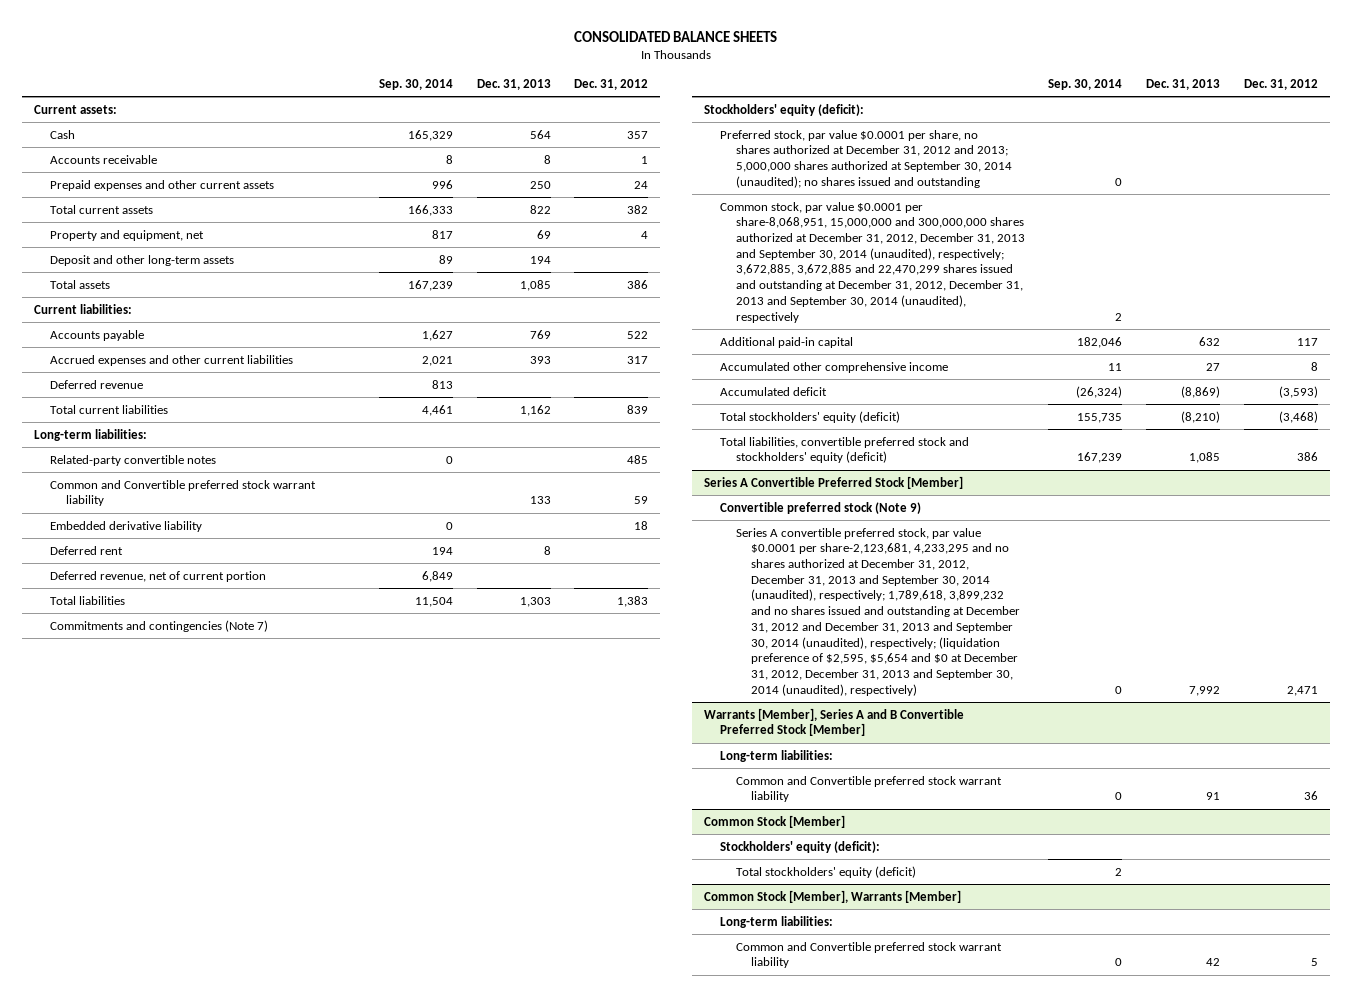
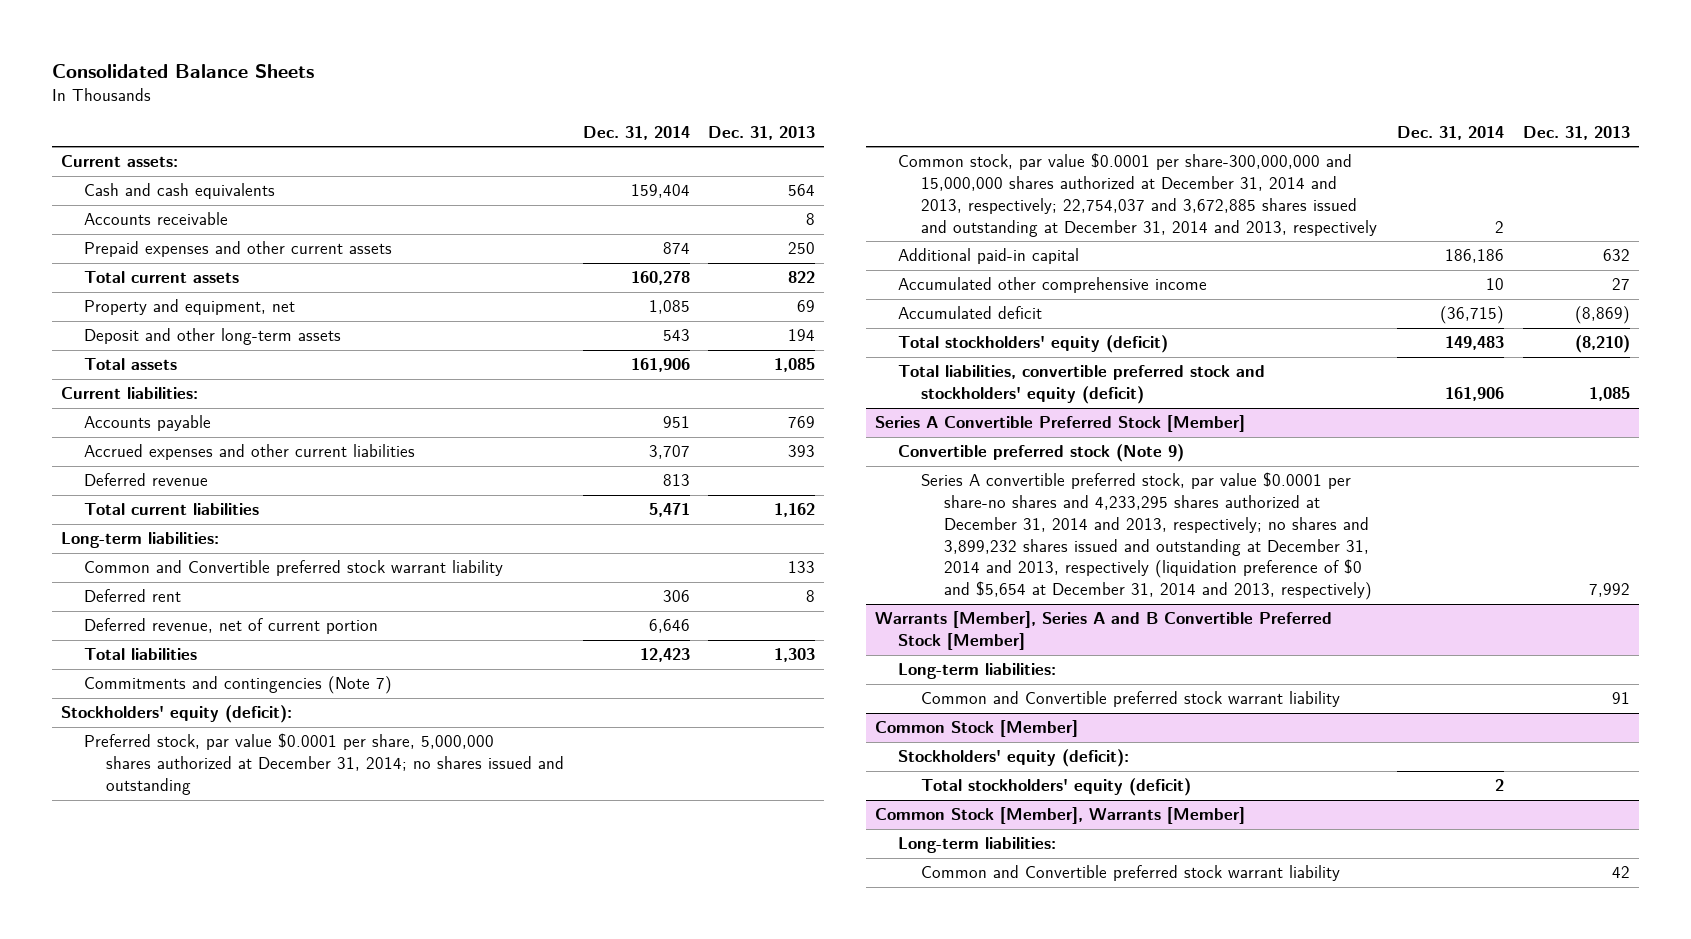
[574,30,778,42] CONSOLIDATED BALANCE SHEETS -> [51,63,314,78] Consolidated Balance Sheets
[378,78,453,90] Sep. 30, 2014 -> none
[574,78,649,90] Dec. 31, 2012 -> none
none -> [582,125,690,140] Dec. 31, 2014
[50,129,76,139] Cash -> [83,183,275,200] Cash and cash equivalents
[50,454,217,466] Related-party convertible notes -> none
[50,520,203,532] Embedded derivative liability -> none
[719,129,1012,188] Preferred stock, par value $0.0001 per share, no shares authorized at December 31, 2012 and 2013; 5,000,000 shares authorized at September 30, 2014 (unaudited); no shares issued and outstanding -> [83,733,565,795] Preferred stock, par value $0.0001 per share, 5,000,000 shares authorized at December 31, 2014; no shares issued and outstanding
[719,201,1025,323] Common stock, par value $0.0001 per share-8,068,951, 15,000,000 and 300,000,000 shares authorized at December 31, 2012, December 31, 2013 and September 30, 2014 (unaudited), respectively; 3,672,885, 3,672,885 and 22,470,299 shares issued and outstanding at December 31, 2012, December 31, 2013 and September 30, 2014 (unaudited), respectively -> [898,153,1377,237] Common stock, par value $0.0001 per share-300,000,000 and 15,000,000 shares authorized at December 31, 2014 and 2013, respectively; 22,754,037 and 3,672,885 shares issued and outstanding at December 31, 2014 and 2013, respectively
[735,527,1021,696] Series A convertible preferred stock, par value $0.0001 per share-2,123,681, 4,233,295 and no shares authorized at December 31, 2012, December 31, 2013 and September 30, 2014 (unaudited), respectively; 1,789,618, 3,899,232 and no shares issued and outstanding at December 31, 2012 and December 31, 2013 and September 30, 2014 (unaudited), respectively; (liquidation preference of $2,595, $5,654 and $0 at December 31, 2012, December 31, 2013 and September 30, 2014 (unaudited), respectively) -> [920,472,1372,601] Series A convertible preferred stock, par value $0.0001 per share-no shares and 4,233,295 shares authorized at December 31, 2014 and 2013, respectively; no shares and 3,899,232 shares issued and outstanding at December 31, 2014 and 2013, respectively (liquidation preference of $0 and $5,654 at December 31, 2014 and 2013, respectively)

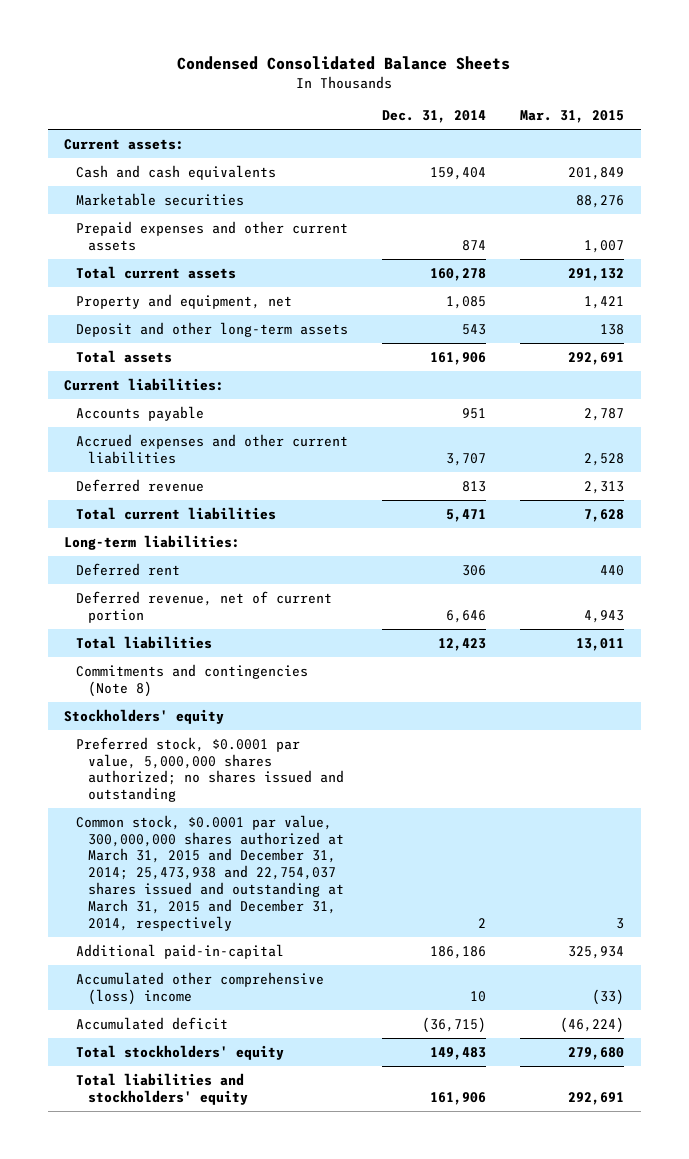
[51,63,314,78] Consolidated Balance Sheets -> [177,56,511,71] Condensed Consolidated Balance Sheets
[708,125,816,140] Dec. 31, 2013 -> none
none -> [520,110,625,124] Mar. 31, 2015
[83,212,228,226] Accounts receivable -> none
none -> [76,192,245,206] Marketable securities
[83,560,503,577] Common and Convertible preferred stock warrant liability -> none
[83,676,392,695] Commitments and contingencies (Note 7) -> [76,663,309,697] Commitments and contingencies (Note 8)
[61,705,293,724] Stockholders' equity (deficit): -> [64,708,225,724] Stockholders' equity
[83,733,565,795] Preferred stock, par value $0.0001 per share, 5,000,000 shares authorized at December 31, 2014; no shares issued and outstanding -> [76,736,345,803] Preferred stock, $0.0001 par value, 5,000,000 shares authorized; no shares issued and outstanding
[898,153,1377,237] Common stock, par value $0.0001 per share-300,000,000 and 15,000,000 shares authorized at December 31, 2014 and 2013, respectively; 22,754,037 and 3,672,885 shares issued and outstanding at December 31, 2014 and 2013, respectively -> [76,814,345,931] Common stock, $0.0001 par value, 300,000,000 shares authorized at March 31, 2015 and December 31, 2014; 25,473,938 and 22,754,037 shares issued and outstanding at March 31, 2015 and December 31, 2014, respectively
[898,248,1080,265] Additional paid-in capital -> [76,943,285,959] Additional paid-in-capital
[898,277,1208,294] Accumulated other comprehensive income -> [76,971,325,1005] Accumulated other comprehensive (loss) income
[875,415,1246,433] Series A Convertible Preferred Stock [Member] -> none
[898,444,1185,463] Convertible preferred stock (Note 9) -> none
[920,472,1372,601] Series A convertible preferred stock, par value $0.0001 per share-no shares and 4,233,295 shares authorized at December 31, 2014 and 2013, respectively; no shares and 3,899,232 shares issued and outstanding at December 31, 2014 and 2013, respectively (liquidation preference of $0 and $5,654 at December 31, 2014 and 2013, respectively) -> none
[875,611,1333,651] Warrants [Member], Series A and B Convertible Preferred Stock [Member] -> none
[898,663,1057,680] Long-term liabilities: -> none
[920,691,1340,708] Common and Convertible preferred stock warrant liability -> none
[875,720,1079,738] Common Stock [Member] -> none
[898,749,1130,768] Stockholders' equity (deficit): -> none
[920,778,1191,797] Total stockholders' equity (deficit) -> none
[875,807,1246,825] Common Stock [Member], Warrants [Member] -> none
[898,837,1057,854] Long-term liabilities: -> none
[920,865,1340,882] Common and Convertible preferred stock warrant liability -> none
[898,335,1169,354] Total stockholders' equity (deficit) -> [76,1044,285,1060] Total stockholders' equity
[898,365,1266,405] Total liabilities, convertible preferred stock and stockholders' equity (deficit) -> [76,1072,249,1105] Total liabilities and stockholders' equity

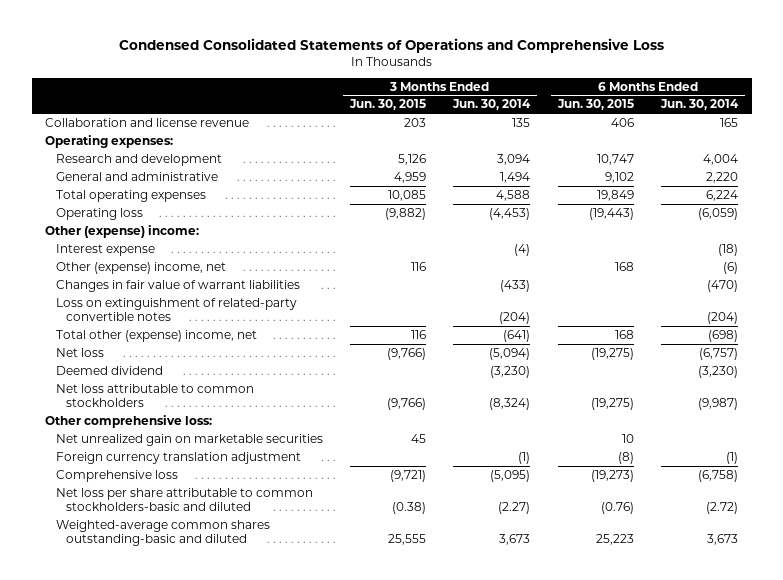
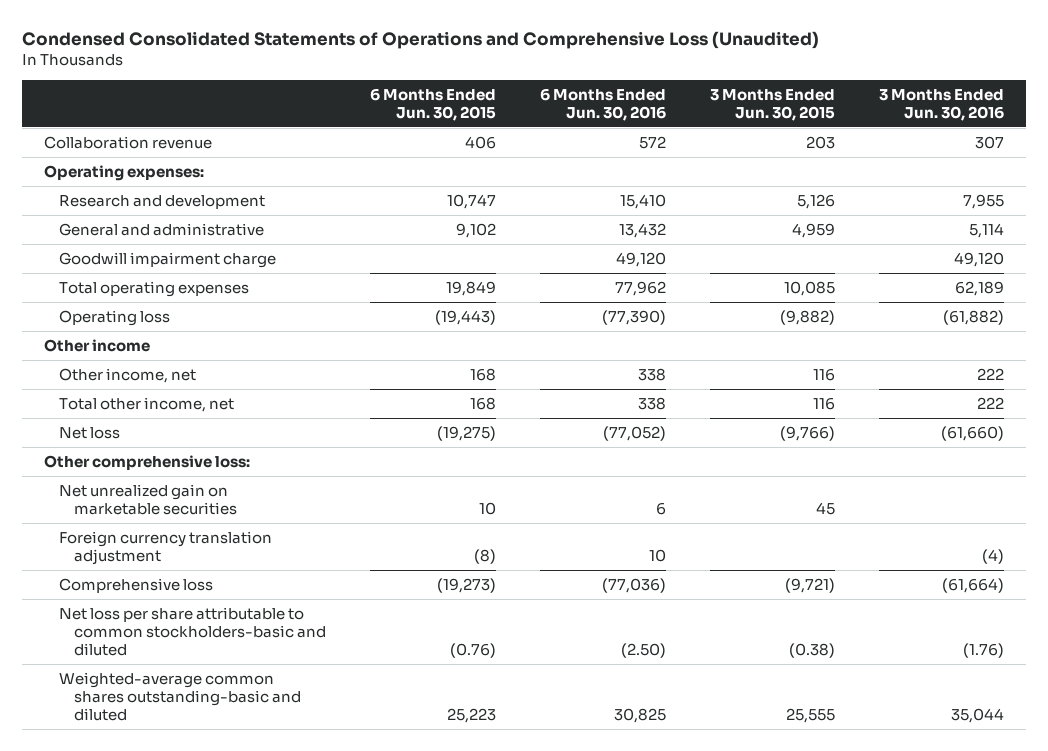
[118,37,664,53] Condensed Consolidated Statements of Operations and Comprehensive Loss -> [22,30,820,49] Condensed Consolidated Statements of Operations and Comprehensive Loss (Unaudited)
[452,99,532,111] Jun. 30, 2014 -> none
[659,99,739,111] Jun. 30, 2014 -> none
none -> [539,87,666,121] 6 Months Ended Jun. 30, 2016
none -> [879,88,1005,121] 3 Months Ended Jun. 30, 2016
[45,118,250,128] Collaboration and license revenue -> [44,135,213,149] Collaboration revenue
none -> [58,251,276,268] Goodwill impairment charge
[55,244,155,257] Interest expense -> none
[55,280,300,293] Changes in fair value of warrant liabilities -> none
[55,298,297,322] Loss on extinguishment of related-party convertible notes -> none
[45,225,200,239] Other (expense) income: -> [44,338,151,352] Other income
[55,262,226,275] Other (expense) income, net -> [58,367,196,383] Other income, net
[55,330,257,343] Total other (expense) income, net -> [58,396,234,412] Total other income, net
[55,366,163,376] Deemed dividend -> none
[55,384,254,408] Net loss attributable to common stockholders -> none

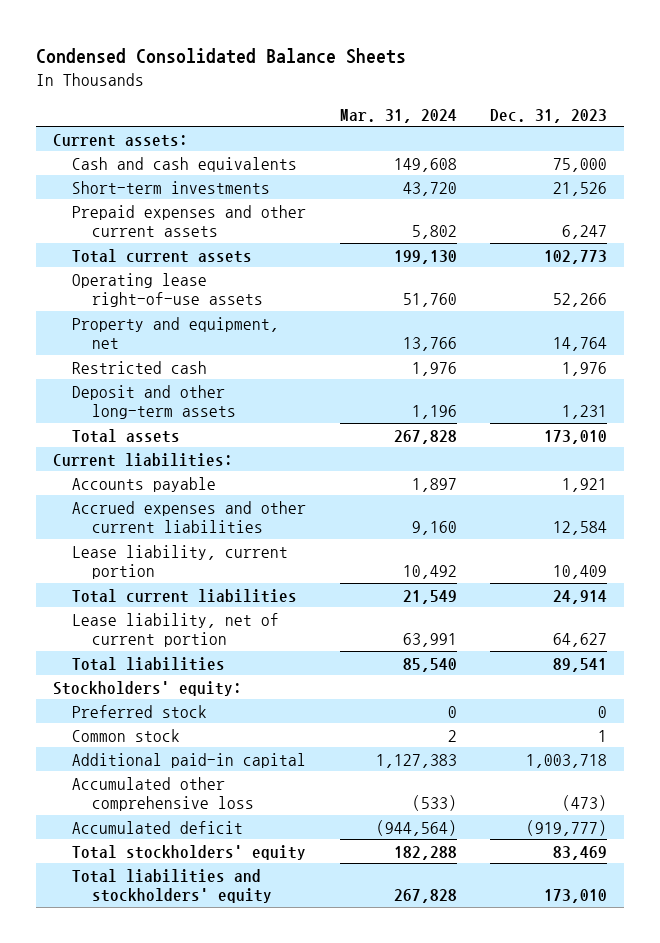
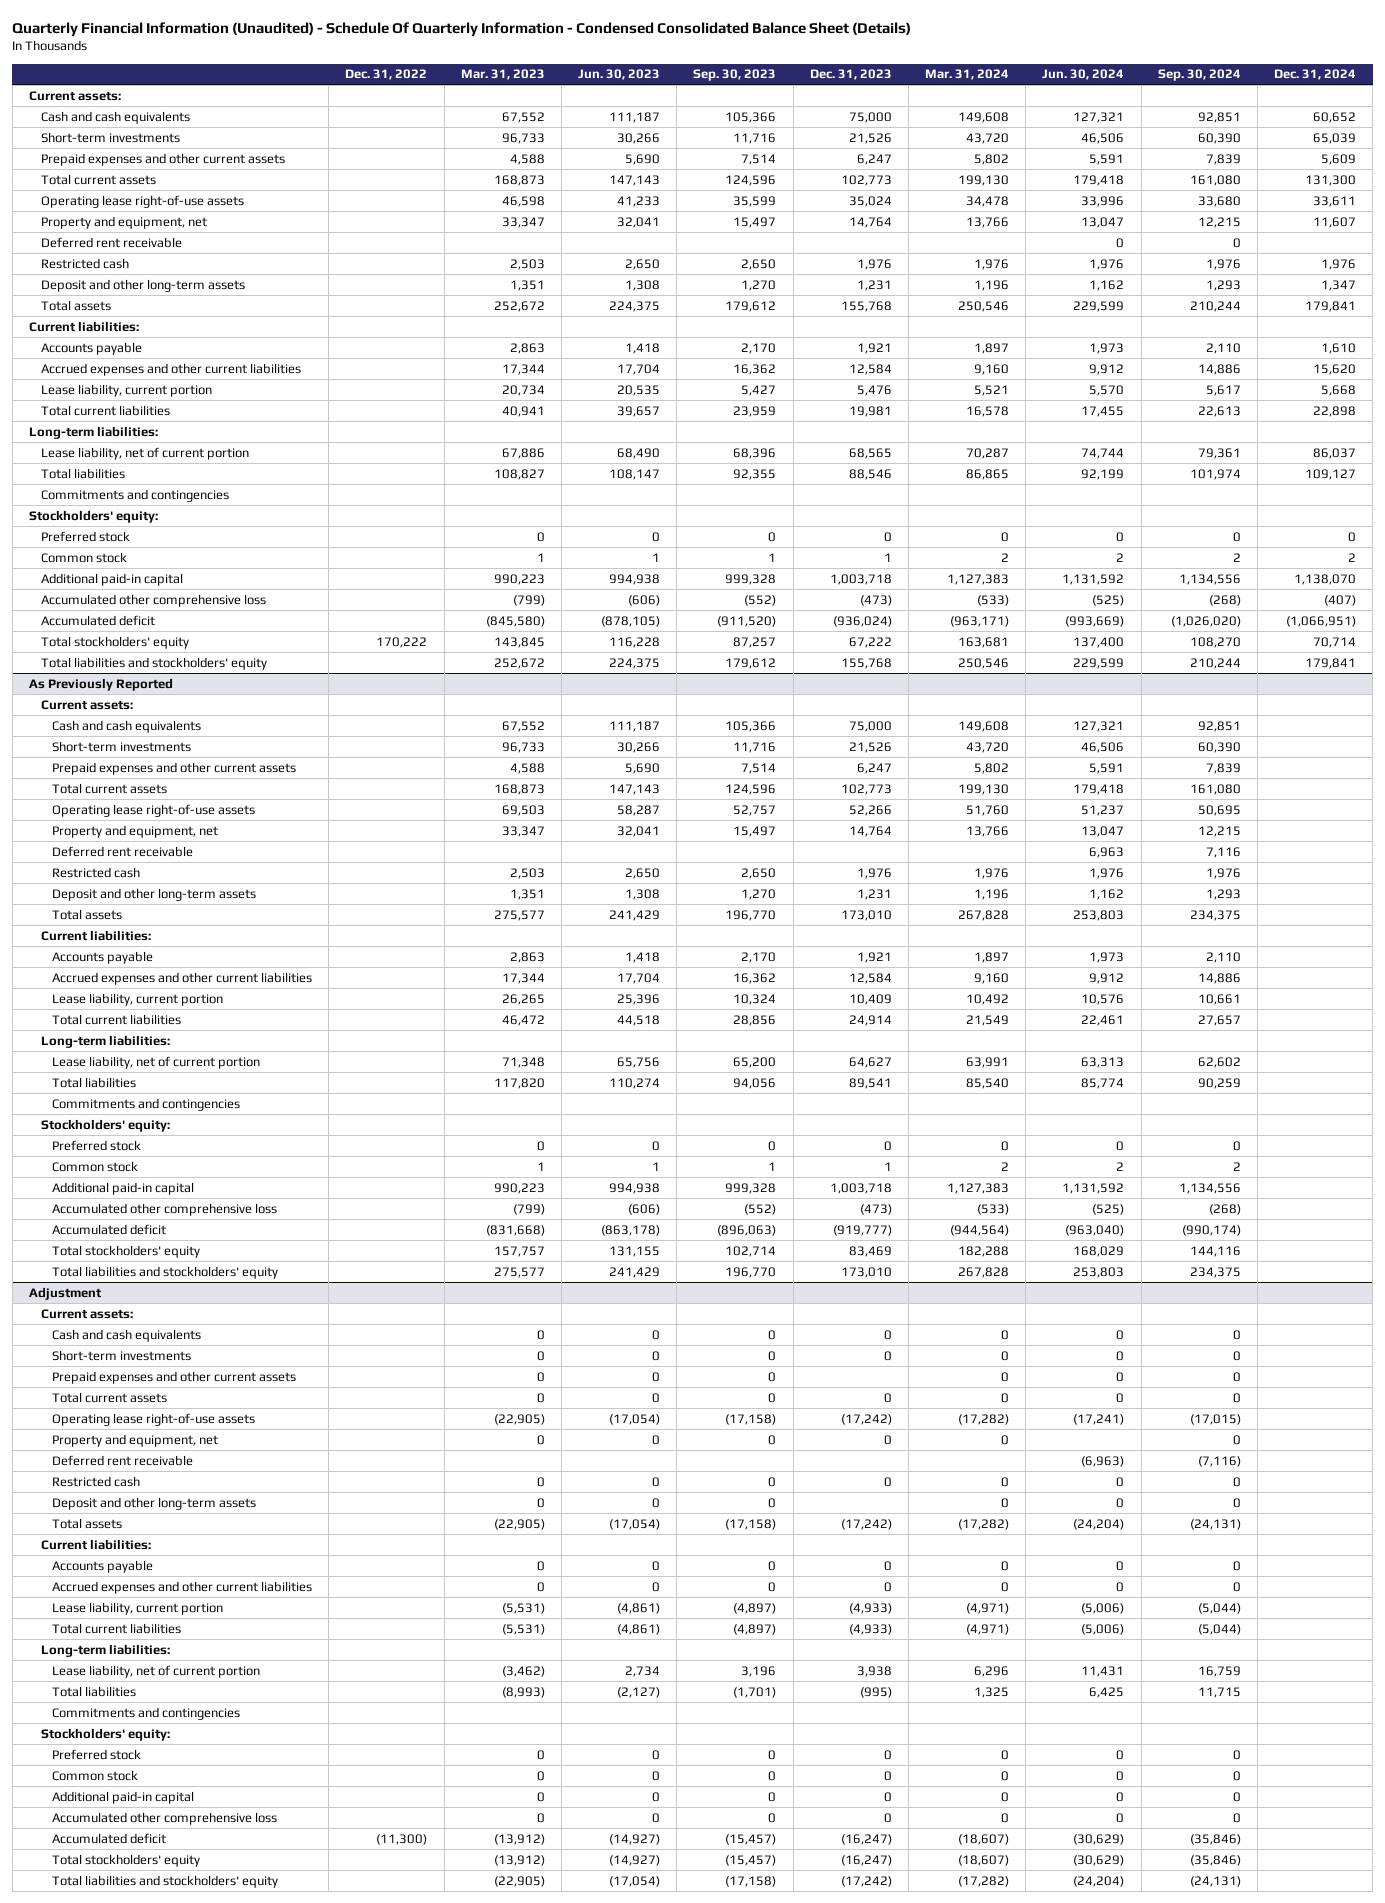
[35,48,406,65] Condensed Consolidated Balance Sheets -> [12,21,912,37] Quarterly Financial Information (Unaudited) - Schedule Of Quarterly Information - Condensed Consolidated Balance Sheet (Details)
none -> [345,69,428,81] Dec. 31, 2022
none -> [460,69,545,81] Mar. 31, 2023
none -> [578,69,661,81] Jun. 30, 2023
none -> [693,69,777,82] Sep. 30, 2023
none -> [1042,69,1125,81] Jun. 30, 2024
none -> [1157,69,1241,82] Sep. 30, 2024
none -> [1274,69,1357,81] Dec. 31, 2024
none -> [40,194,244,208] Operating lease right-of-use assets
none -> [40,215,207,229] Property and equipment, net
none -> [40,236,182,248] Deferred rent receivable
none -> [40,257,129,269] Restricted cash
none -> [40,278,245,292] Deposit and other long-term assets
none -> [40,299,111,311] Total assets
none -> [28,320,139,332] Current liabilities:
none -> [40,341,142,355] Accounts payable
none -> [40,362,301,376] Accrued expenses and other current liabilities
none -> [40,383,212,397] Lease liability, current portion
none -> [40,404,170,416] Total current liabilities
none -> [28,425,158,439] Long-term liabilities:
none -> [40,446,249,460] Lease liability, net of current portion
none -> [40,467,125,479] Total liabilities
none -> [40,488,229,502] Commitments and contingencies
none -> [28,509,158,523] Stockholders' equity:
none -> [40,530,130,542] Preferred stock
none -> [40,551,127,563] Common stock
none -> [40,572,183,586] Additional paid-in capital
none -> [40,593,266,607] Accumulated other comprehensive loss
none -> [40,614,155,626] Accumulated deficit
none -> [40,635,189,649] Total stockholders' equity
none -> [40,656,267,670] Total liabilities and stockholders' equity
none -> [28,677,173,691] As Previously Reported
none -> [40,699,133,710] Current assets:
none -> [52,719,202,733] Cash and cash equivalents
none -> [52,740,192,752] Short-term investments
none -> [52,761,297,775] Prepaid expenses and other current assets
none -> [52,782,168,794] Total current assets
none -> [52,845,194,857] Deferred rent receivable
none -> [40,1034,170,1048] Long-term liabilities:
none -> [52,1097,241,1111] Commitments and contingencies
none -> [28,1286,102,1300] Adjustment
none -> [40,1308,133,1319] Current assets:
none -> [52,1328,202,1342] Cash and cash equivalents
none -> [52,1349,192,1361] Short-term investments
none -> [52,1370,297,1384] Prepaid expenses and other current assets
none -> [52,1391,168,1403] Total current assets
none -> [52,1412,256,1426] Operating lease right-of-use assets
none -> [52,1433,219,1447] Property and equipment, net
none -> [52,1454,194,1466] Deferred rent receivable
none -> [52,1475,141,1487] Restricted cash
none -> [52,1496,257,1510] Deposit and other long-term assets
none -> [52,1517,123,1529] Total assets
none -> [40,1538,151,1550] Current liabilities:
none -> [52,1559,154,1573] Accounts payable
none -> [52,1580,313,1594] Accrued expenses and other current liabilities
none -> [52,1601,224,1615] Lease liability, current portion
none -> [52,1622,182,1634] Total current liabilities
none -> [40,1643,170,1657] Long-term liabilities:
none -> [52,1664,261,1678] Lease liability, net of current portion
none -> [52,1685,137,1697] Total liabilities
none -> [52,1706,241,1720] Commitments and contingencies
none -> [40,1727,170,1741] Stockholders' equity:
none -> [52,1748,142,1760] Preferred stock
none -> [52,1769,139,1781] Common stock
none -> [52,1790,195,1804] Additional paid-in capital
none -> [52,1811,278,1825] Accumulated other comprehensive loss
none -> [52,1832,167,1844] Accumulated deficit
none -> [52,1853,201,1867] Total stockholders' equity
none -> [52,1874,279,1888] Total liabilities and stockholders' equity

